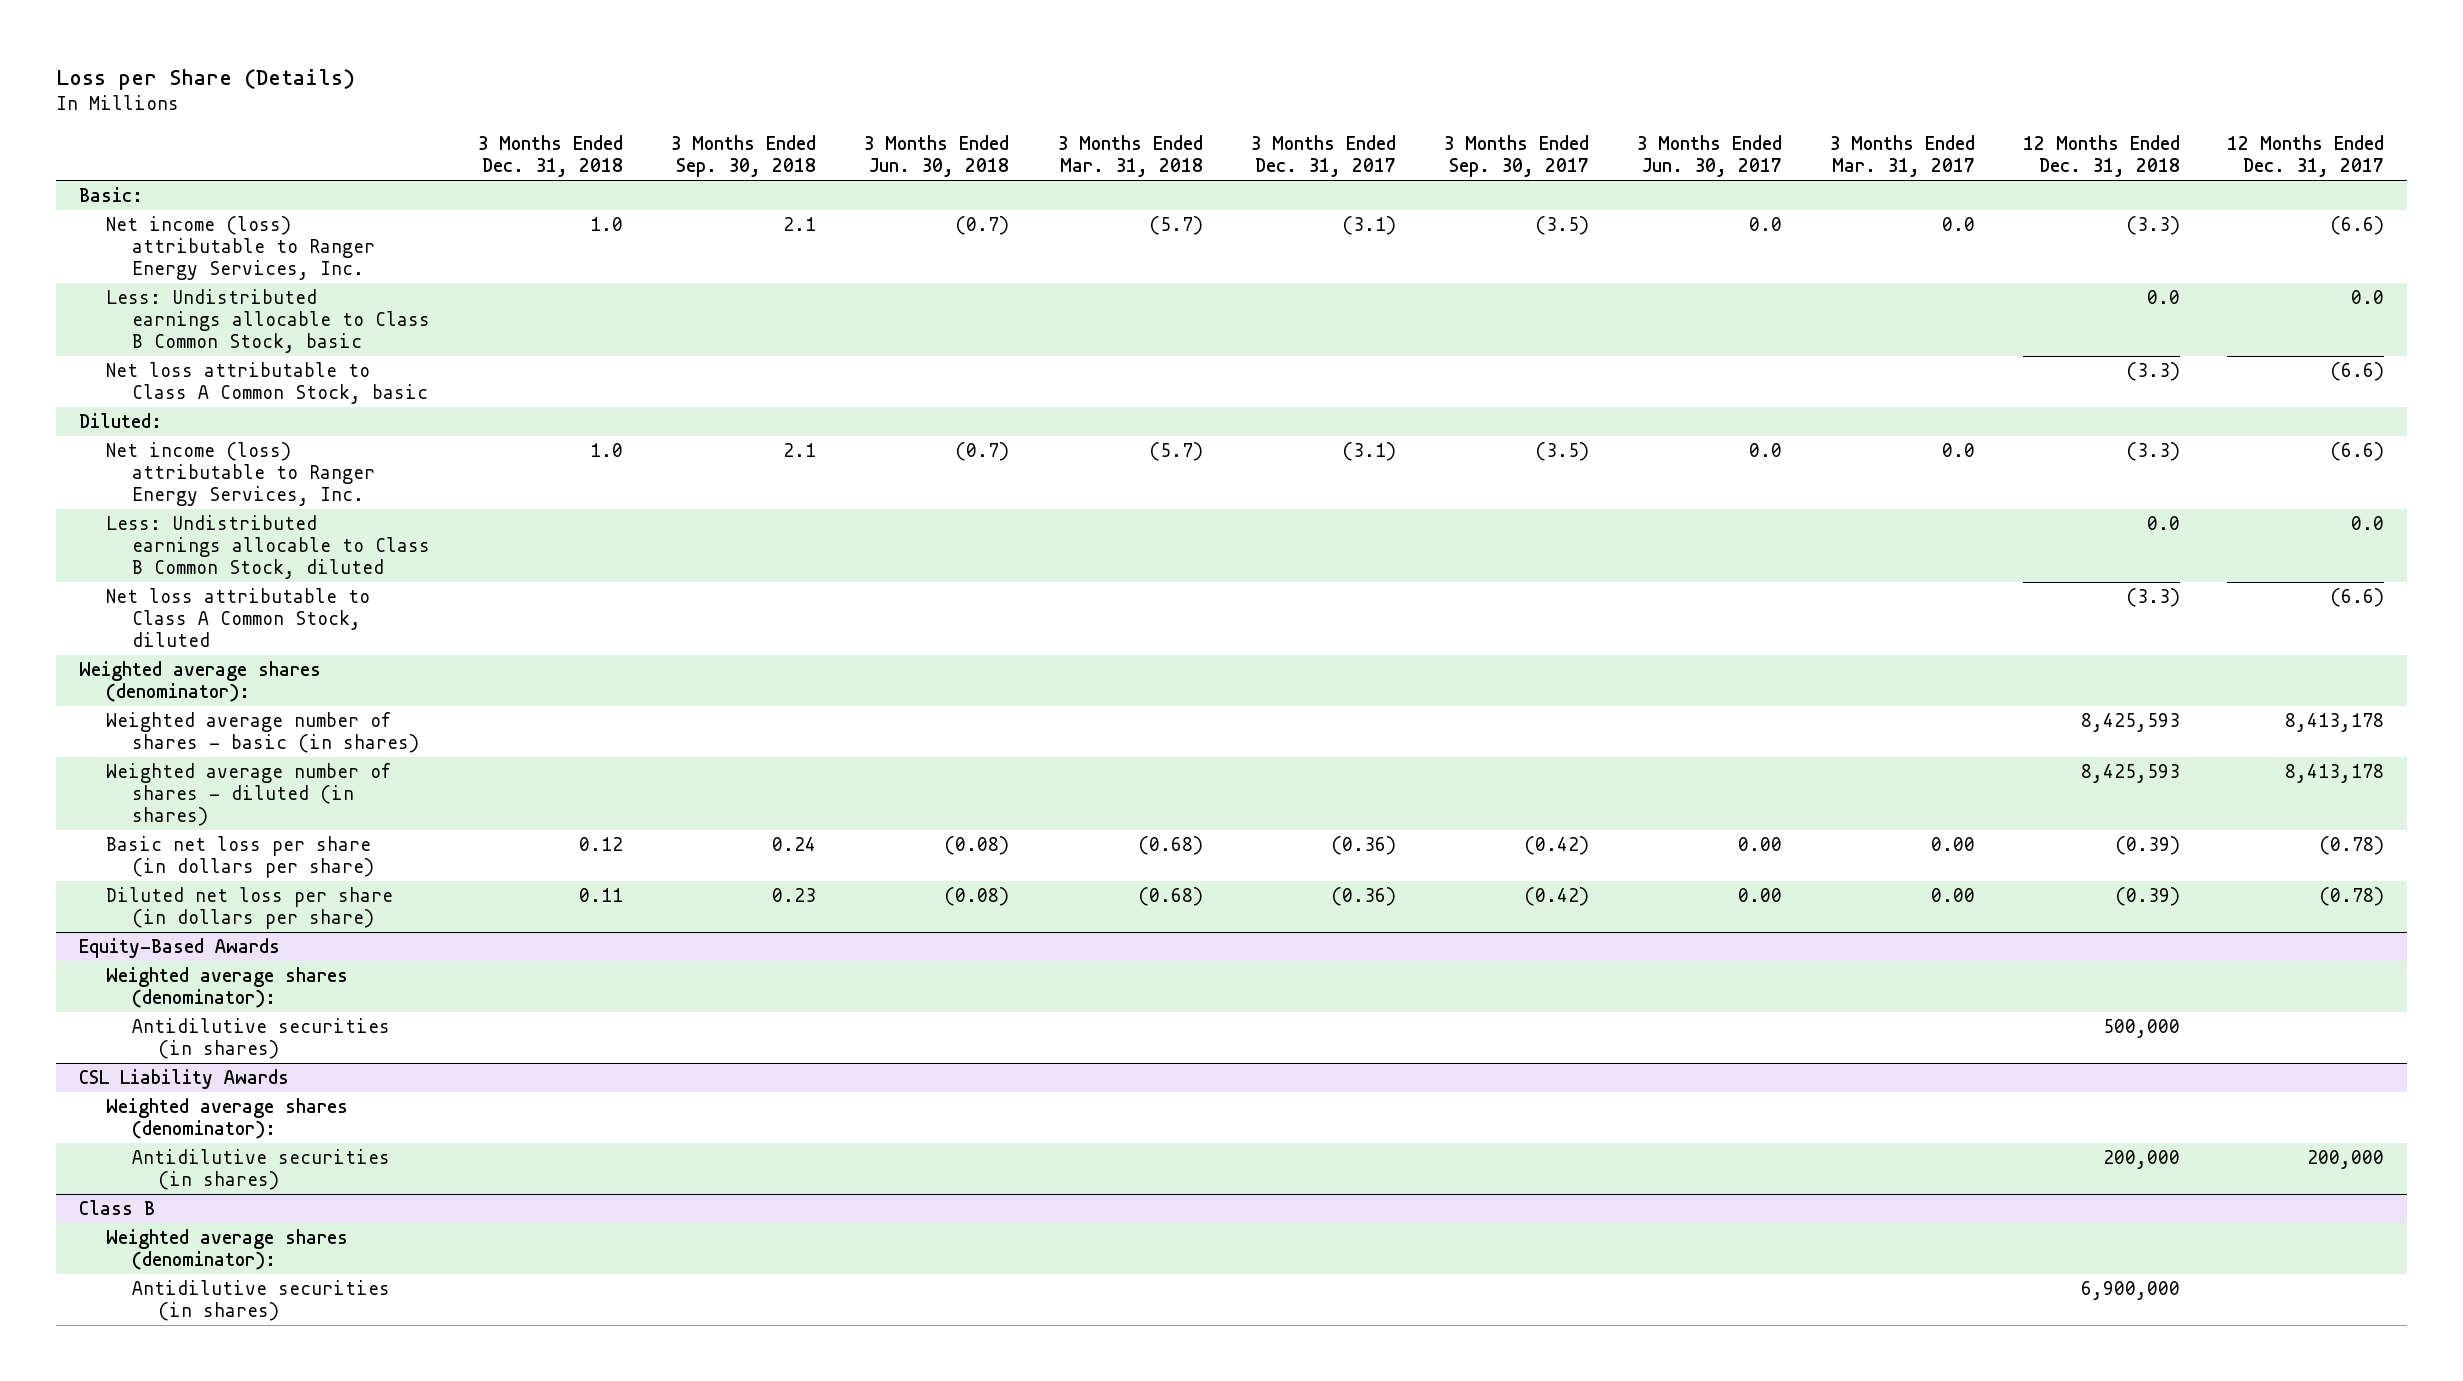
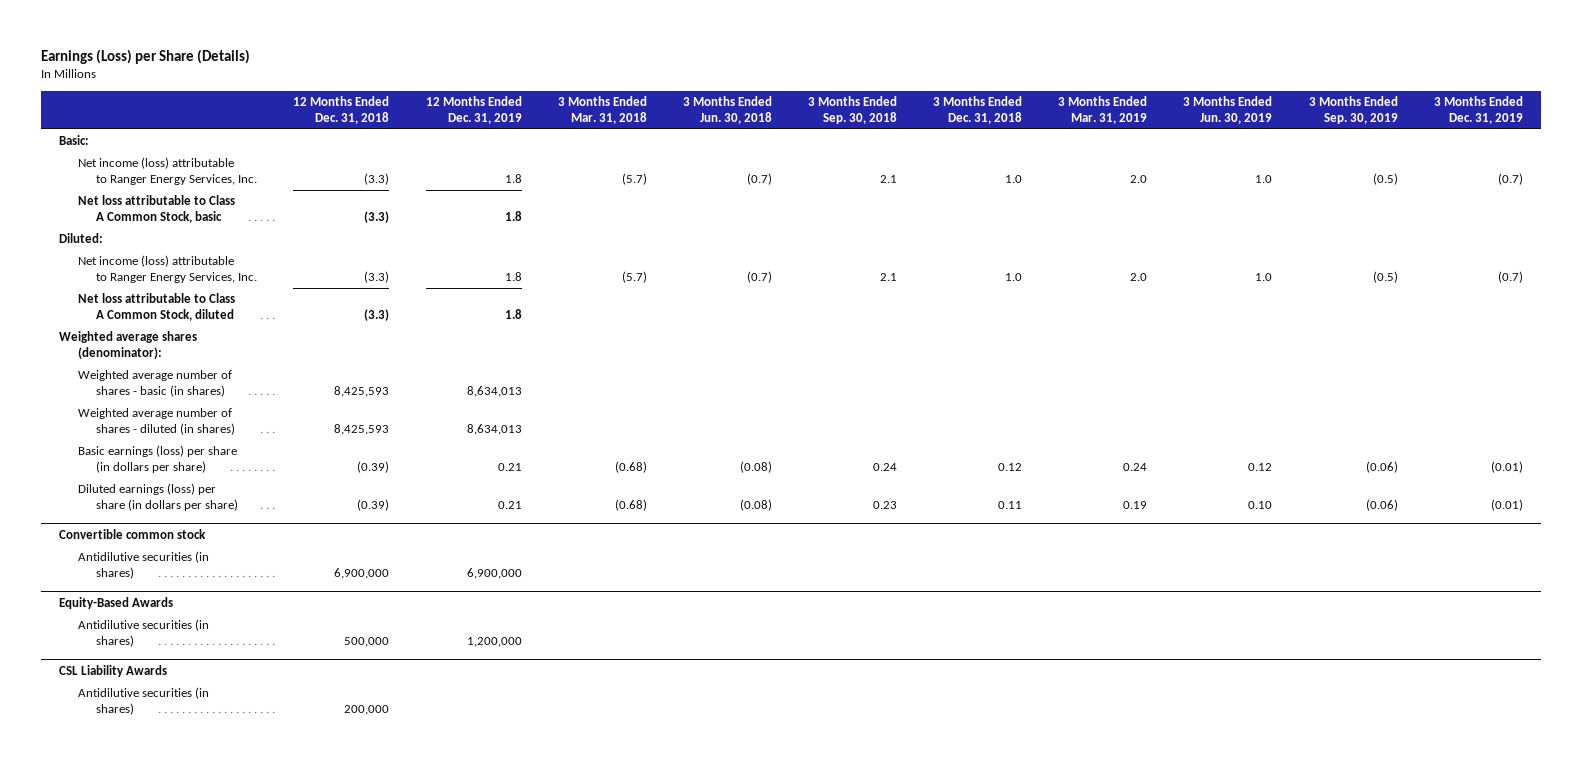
[55,68,355,90] Loss per Share (Details) -> [41,48,251,64] Earnings (Loss) per Share (Details)
[1249,135,1396,178] 3 Months Ended Dec. 31, 2017 -> none
[1442,135,1589,178] 3 Months Ended Sep. 30, 2017 -> none
[1636,135,1783,178] 3 Months Ended Jun. 30, 2017 -> none
[1829,135,1976,178] 3 Months Ended Mar. 31, 2017 -> none
[2226,135,2384,178] 12 Months Ended Dec. 31, 2017 -> none
none -> [425,96,522,124] 12 Months Ended Dec. 31, 2019
none -> [1058,96,1148,124] 3 Months Ended Mar. 31, 2019
none -> [1183,96,1273,124] 3 Months Ended Jun. 30, 2019
none -> [1308,96,1398,124] 3 Months Ended Sep. 30, 2019
none -> [1433,96,1523,124] 3 Months Ended Dec. 31, 2019
[105,288,430,353] Less: Undistributed earnings allocable to Class B Common Stock, basic -> none
[105,514,430,579] Less: Undistributed earnings allocable to Class B Common Stock, diluted -> none
[105,835,374,878] Basic net loss per share (in dollars per share) -> [77,445,237,473] Basic earnings (loss) per share (in dollars per share)
[105,886,393,929] Diluted net loss per share (in dollars per share) -> [77,483,239,511] Diluted earnings (loss) per share (in dollars per share)
none -> [59,529,207,540] Convertible common stock
none -> [77,551,209,579] Antidilutive securities (in shares)
[105,966,348,1008] Weighted average shares (denominator): -> none
[105,1097,348,1139] Weighted average shares (denominator): -> none
[79,1199,156,1215] Class B -> none
[105,1228,348,1270] Weighted average shares (denominator): -> none
[131,1279,390,1321] Antidilutive securities (in shares) -> none

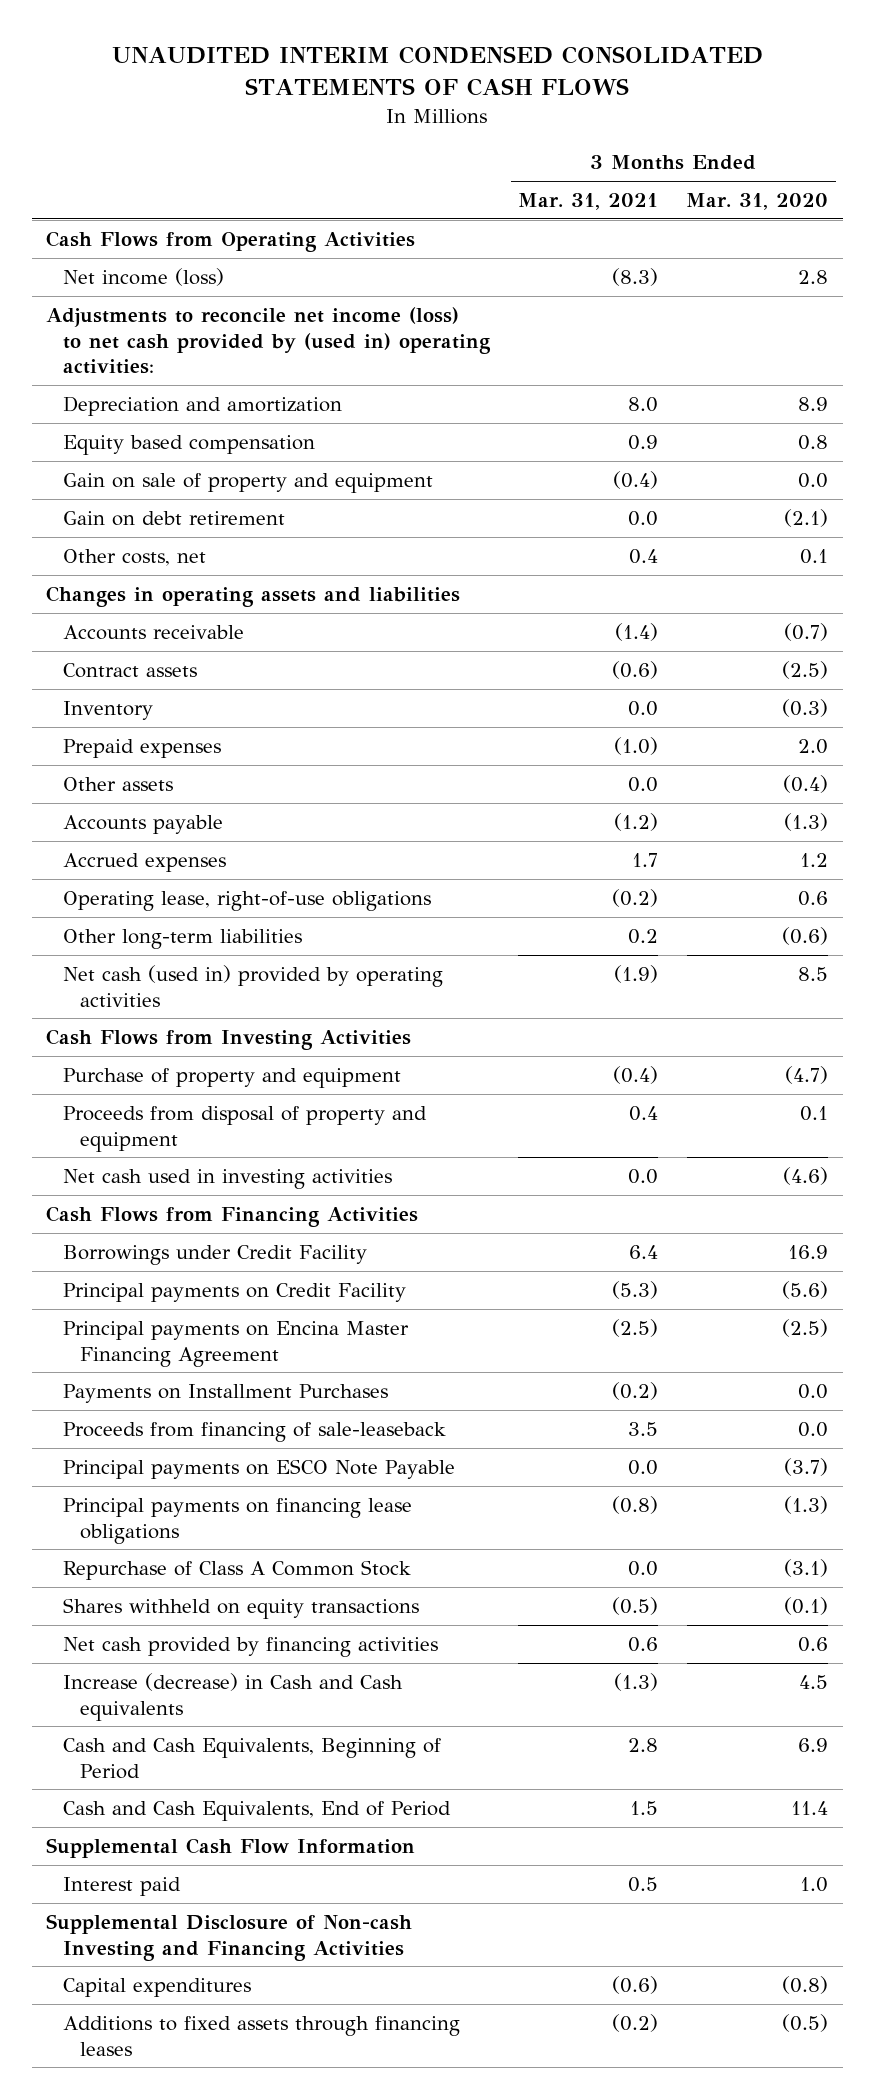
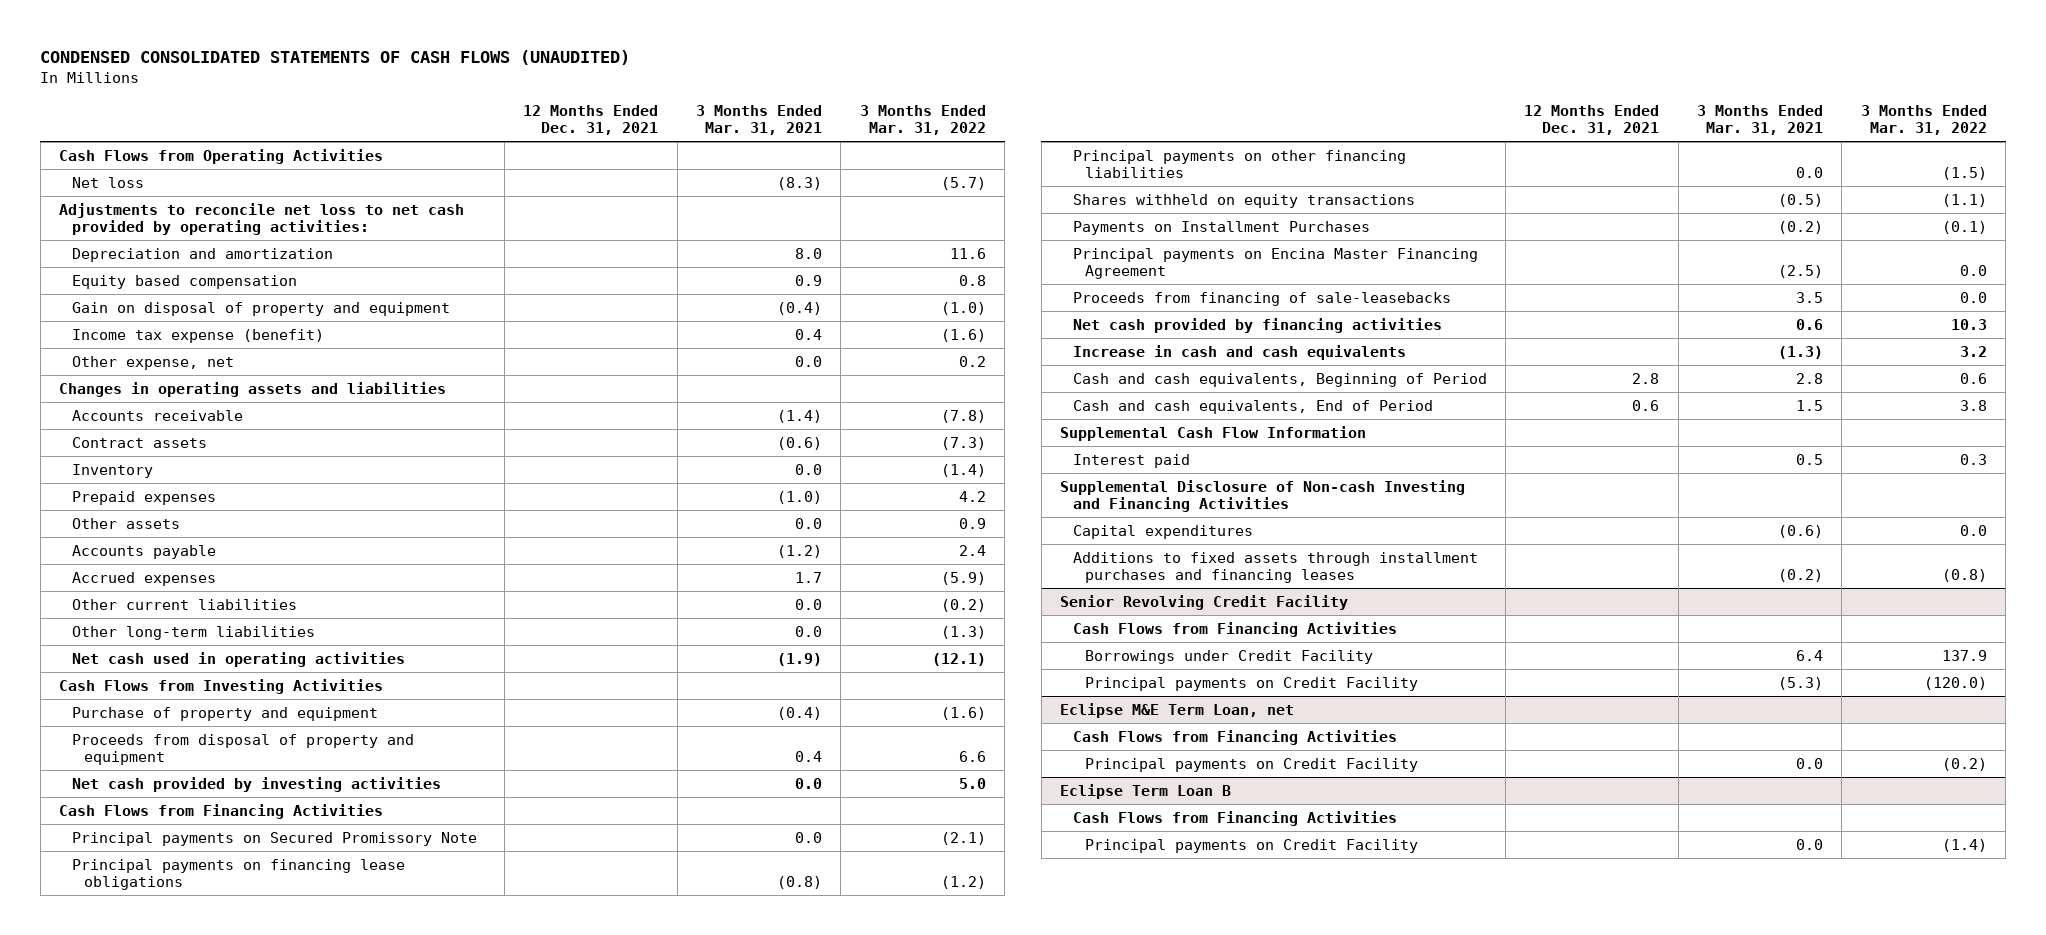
[112,46,764,97] UNAUDITED INTERIM CONDENSED CONSOLIDATED STATEMENTS OF CASH FLOWS -> [40,49,631,65] CONDENSED CONSOLIDATED STATEMENTS OF CASH FLOWS (UNAUDITED)
[686,193,829,211] Mar. 31, 2020 -> none
none -> [523,104,659,136] 12 Months Ended Dec. 31, 2021
none -> [859,104,986,136] 3 Months Ended Mar. 31, 2022
[62,267,224,286] Net income (loss) -> [71,176,144,188] Net loss
[45,306,491,375] Adjustments to reconcile net income (loss) to net cash provided by (used in) operating activities: -> [58,202,464,236] Adjustments to reconcile net loss to net cash provided by operating activities:
[62,510,285,526] Gain on debt retirement -> none
[62,472,433,493] Gain on sale of property and equipment -> [71,301,450,316] Gain on disposal of property and equipment
none -> [71,328,324,343] Income tax expense (benefit)
[62,548,206,566] Other costs, net -> [71,355,234,370] Other expense, net
[629,548,659,564] 0.4 -> [794,355,822,367] 0.0
[62,890,431,911] Operating lease, right-of-use obligations -> none
none -> [71,598,297,610] Other current liabilities
[628,928,659,944] 0.2 -> [794,625,822,637] 0.0
[62,964,443,1007] Net cash (used in) provided by operating activities -> [71,651,405,667] Net cash used in operating activities
[62,1168,392,1189] Net cash used in investing activities -> [71,776,441,792] Net cash provided by investing activities
[62,1244,367,1265] Borrowings under Credit Facility -> none
[62,1282,406,1302] Principal payments on Credit Facility -> none
[62,1421,446,1442] Proceeds from financing of sale-leaseback -> none
[62,1458,455,1479] Principal payments on ESCO Note Payable -> [71,831,477,846] Principal payments on Secured Promissory Note
[62,1559,411,1580] Repurchase of Class A Common Stock -> none
none -> [1072,149,1406,179] Principal payments on other financing liabilities
[62,1383,388,1403] Payments on Installment Purchases -> [1072,220,1370,235] Payments on Installment Purchases
[62,1320,409,1367] Principal payments on Encina Master Financing Agreement -> [1072,247,1478,280] Principal payments on Encina Master Financing Agreement
none -> [1072,291,1451,306] Proceeds from financing of sale-leasebacks
[62,1672,403,1721] Increase (decrease) in Cash and Cash equivalents -> [1072,344,1406,360] Increase in cash and cash equivalents
[62,1737,441,1779] Cash and Cash Equivalents, Beginning of Period -> [1072,372,1487,387] Cash and cash equivalents, Beginning of Period
[62,1800,451,1821] Cash and Cash Equivalents, End of Period -> [1072,399,1433,414] Cash and cash equivalents, End of Period
[62,2015,460,2056] Additions to fixed assets through financing leases -> [1072,551,1478,584] Additions to fixed assets through installment purchases and financing leases
none -> [1059,594,1348,610] Senior Revolving Credit Facility
none -> [1072,621,1397,637] Cash Flows from Financing Activities
none -> [1085,649,1374,664] Borrowings under Credit Facility
none -> [1085,676,1419,691] Principal payments on Credit Facility
none -> [1059,702,1294,718] Eclipse M&E Term Loan, net
none -> [1072,729,1397,745] Cash Flows from Financing Activities
none -> [1085,757,1419,772] Principal payments on Credit Facility
none -> [1059,783,1231,799] Eclipse Term Loan B
none -> [1072,810,1397,826] Cash Flows from Financing Activities
none -> [1085,838,1419,853] Principal payments on Credit Facility

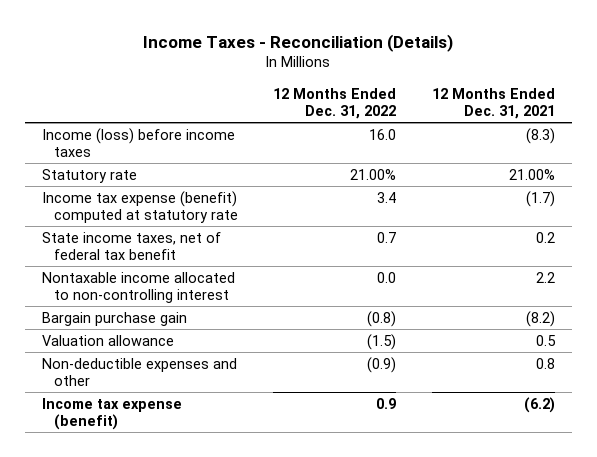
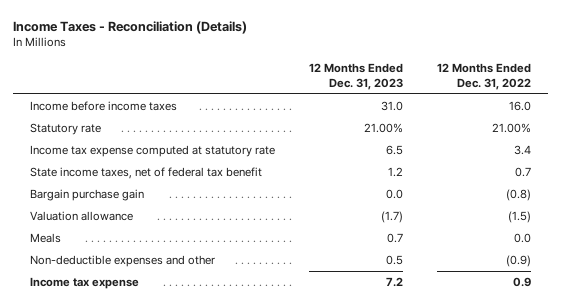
[431,87,555,120] 12 Months Ended Dec. 31, 2021 -> none
none -> [309,63,404,90] 12 Months Ended Dec. 31, 2023
[42,127,236,158] Income (loss) before income taxes -> [30,101,178,112] Income before income taxes
[42,190,239,224] Income tax expense (benefit) computed at statutory rate -> [30,145,276,158] Income tax expense computed at statutory rate
[42,271,236,304] Nontaxable income allocated to non-controlling interest -> none
none -> [30,233,62,244] Meals
[42,397,183,431] Income tax expense (benefit) -> [30,277,140,290] Income tax expense

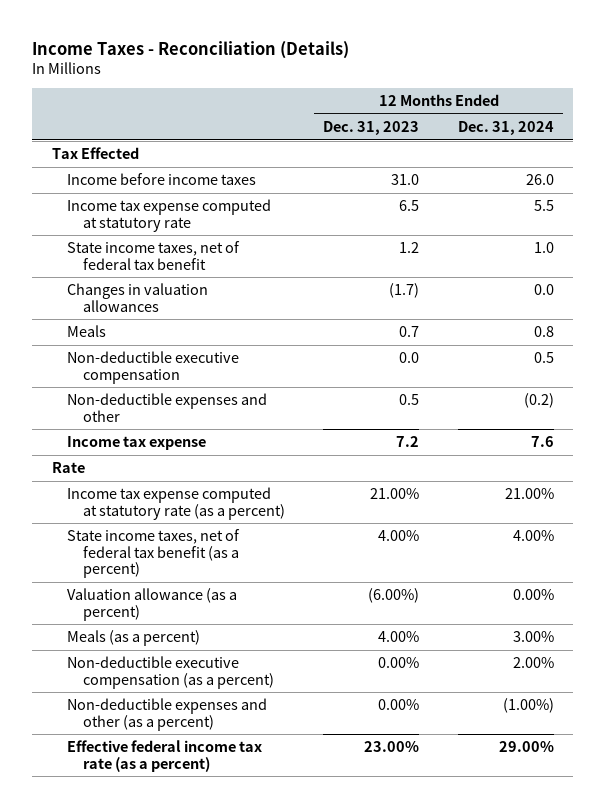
[437,63,532,90] 12 Months Ended Dec. 31, 2022 -> none
none -> [457,121,554,136] Dec. 31, 2024
none -> [51,147,139,160] Tax Effected
[30,123,102,136] Statutory rate -> none
[30,189,145,202] Bargain purchase gain -> none
[30,211,134,222] Valuation allowance -> [67,283,209,312] Changes in valuation allowances
none -> [67,351,240,384] Non-deductible executive compensation
none -> [51,462,85,474] Rate
none -> [67,487,285,520] Income tax expense computed at statutory rate (as a percent)
none -> [67,529,241,579] State income taxes, net of federal tax benefit (as a percent)
none -> [67,588,238,621] Valuation allowance (as a percent)
none -> [67,630,201,647] Meals (as a percent)
none -> [67,656,274,689] Non-deductible executive compensation (as a percent)
none -> [67,698,268,731] Non-deductible expenses and other (as a percent)
none -> [67,740,263,772] Effective federal income tax rate (as a percent)

